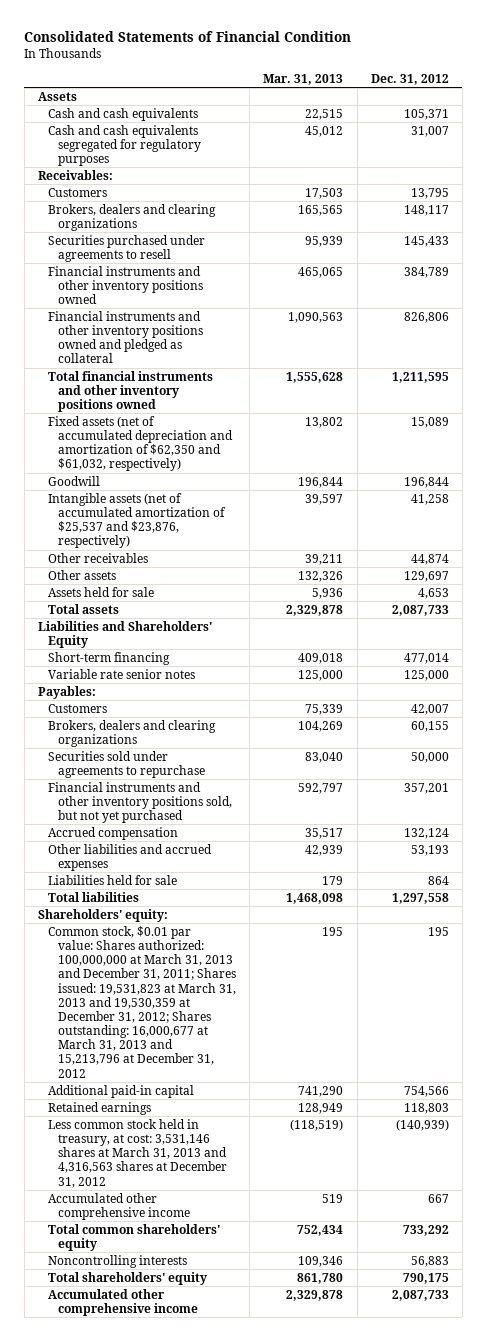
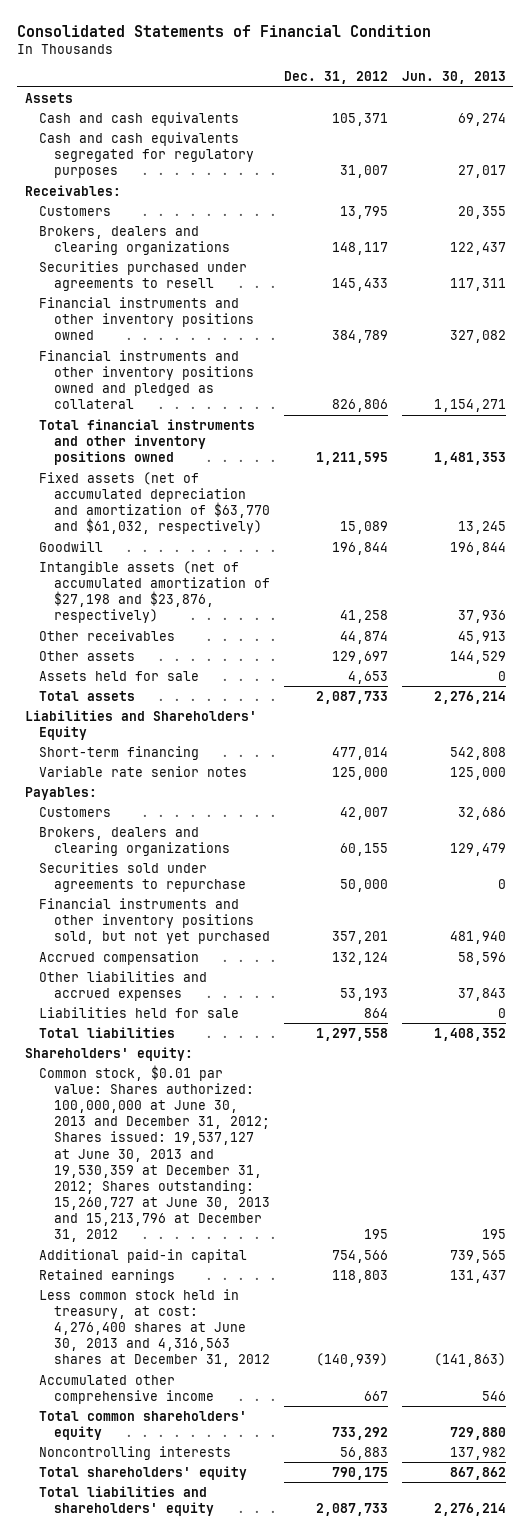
[263,74,344,86] Mar. 31, 2013 -> none
none -> [402,71,507,85] Jun. 30, 2013
[47,415,234,472] Fixed assets (net of accumulated depreciation and amortization of $62,350 and $61,032, respectively) -> [39,471,270,535] Fixed assets (net of accumulated depreciation and amortization of $63,770 and $61,032, respectively)
[47,492,227,549] Intangible assets (net of accumulated amortization of $25,537 and $23,876, respectively) -> [39,560,270,624] Intangible assets (net of accumulated amortization of $27,198 and $23,876, respectively)
[47,925,237,1078] Common stock, $0.01 par value: Shares authorized: 100,000,000 at March 31, 2013 and December 31, 2011; Shares issued: 19,531,823 at March 31, 2013 and 19,530,359 at December 31, 2012; Shares outstanding: 16,000,677 at March 31, 2013 and 15,213,796 at December 31, 2012 -> [39,1064,270,1243] Common stock, $0.01 par value: Shares authorized: 100,000,000 at June 30, 2013 and December 31, 2012; Shares issued: 19,537,127 at June 30, 2013 and 19,530,359 at December 31, 2012; Shares outstanding: 15,260,727 at June 30, 2013 and 15,213,796 at December 31, 2012
[47,1118,228,1188] Less common stock held in treasury, at cost: 3,531,146 shares at March 31, 2013 and 4,316,563 shares at December 31, 2012 -> [39,1288,270,1368] Less common stock held in treasury, at cost: 4,276,400 shares at June 30, 2013 and 4,316,563 shares at December 31, 2012
[47,1288,199,1316] Accumulated other comprehensive income -> [39,1485,214,1516] Total liabilities and shareholders' equity

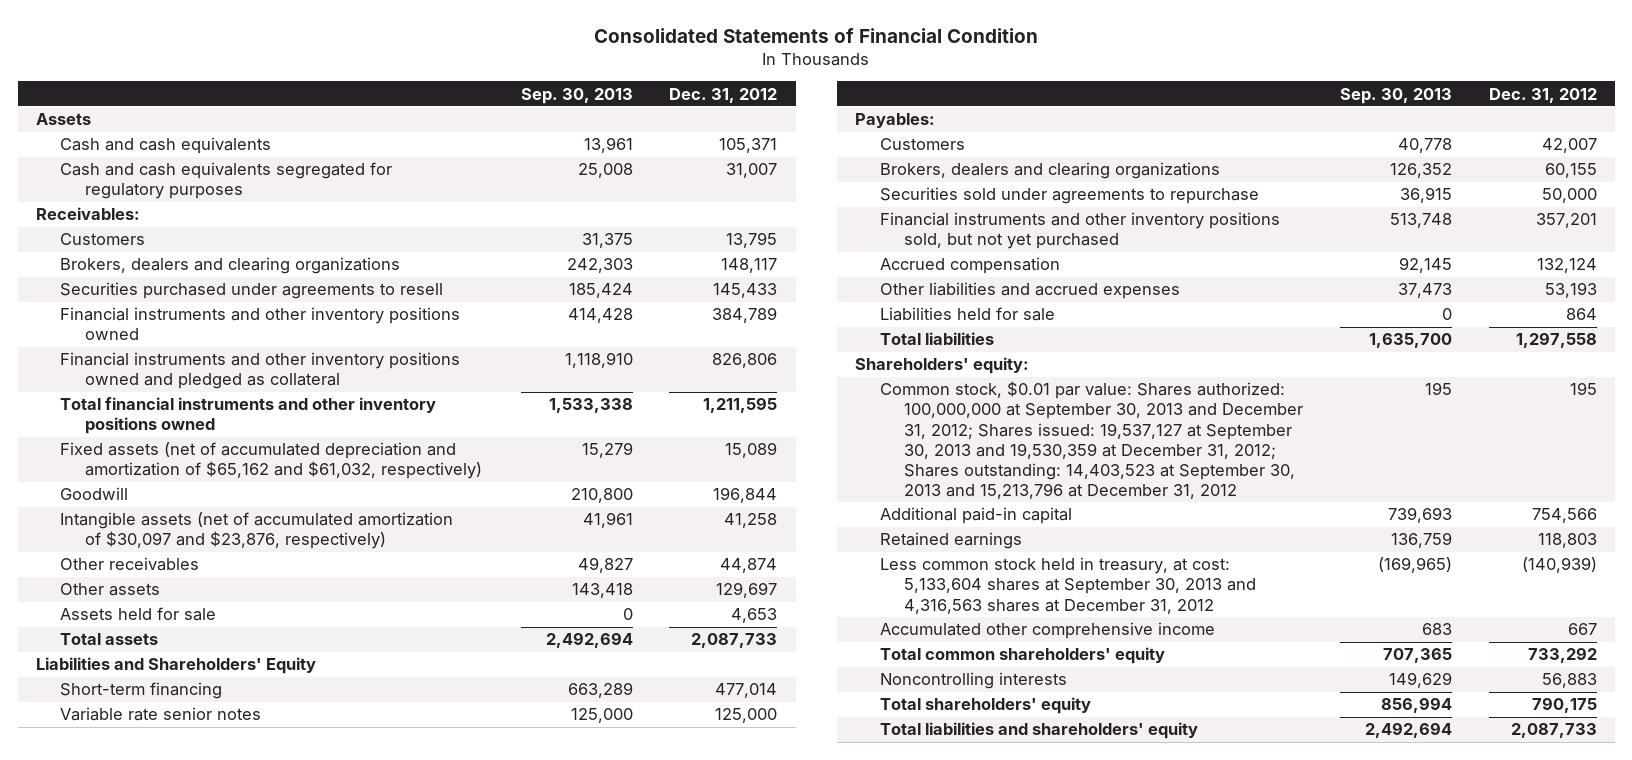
[402,71,507,85] Jun. 30, 2013 -> none
none -> [520,87,633,104] Sep. 30, 2013
[39,471,270,535] Fixed assets (net of accumulated depreciation and amortization of $63,770 and $61,032, respectively) -> [60,442,482,480] Fixed assets (net of accumulated depreciation and amortization of $65,162 and $61,032, respectively)
[39,560,270,624] Intangible assets (net of accumulated amortization of $27,198 and $23,876, respectively) -> [60,512,454,550] Intangible assets (net of accumulated amortization of $30,097 and $23,876, respectively)
[39,1064,270,1243] Common stock, $0.01 par value: Shares authorized: 100,000,000 at June 30, 2013 and December 31, 2012; Shares issued: 19,537,127 at June 30, 2013 and 19,530,359 at December 31, 2012; Shares outstanding: 15,260,727 at June 30, 2013 and 15,213,796 at December 31, 2012 -> [879,381,1304,500] Common stock, $0.01 par value: Shares authorized: 100,000,000 at September 30, 2013 and December 31, 2012; Shares issued: 19,537,127 at September 30, 2013 and 19,530,359 at December 31, 2012; Shares outstanding: 14,403,523 at September 30, 2013 and 15,213,796 at December 31, 2012
[39,1288,270,1368] Less common stock held in treasury, at cost: 4,276,400 shares at June 30, 2013 and 4,316,563 shares at December 31, 2012 -> [879,557,1257,614] Less common stock held in treasury, at cost: 5,133,604 shares at September 30, 2013 and 4,316,563 shares at December 31, 2012

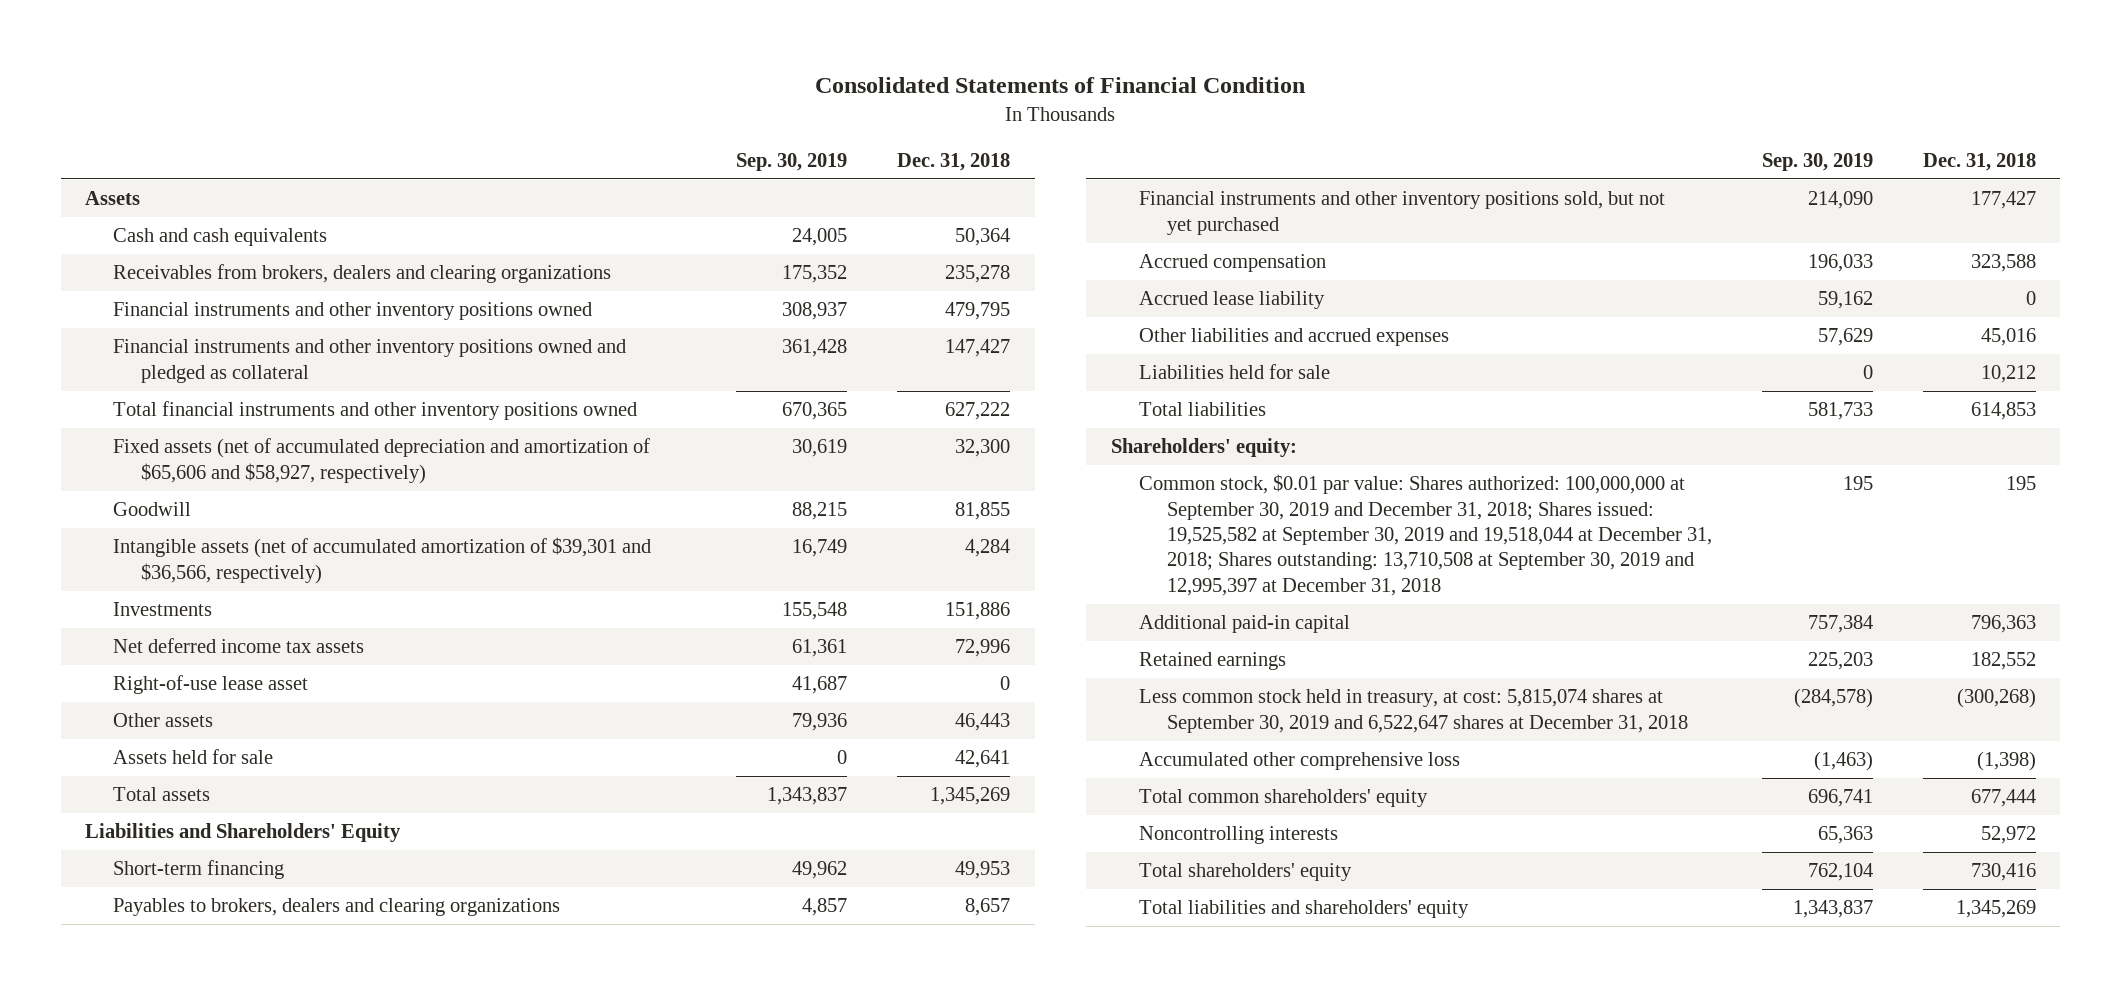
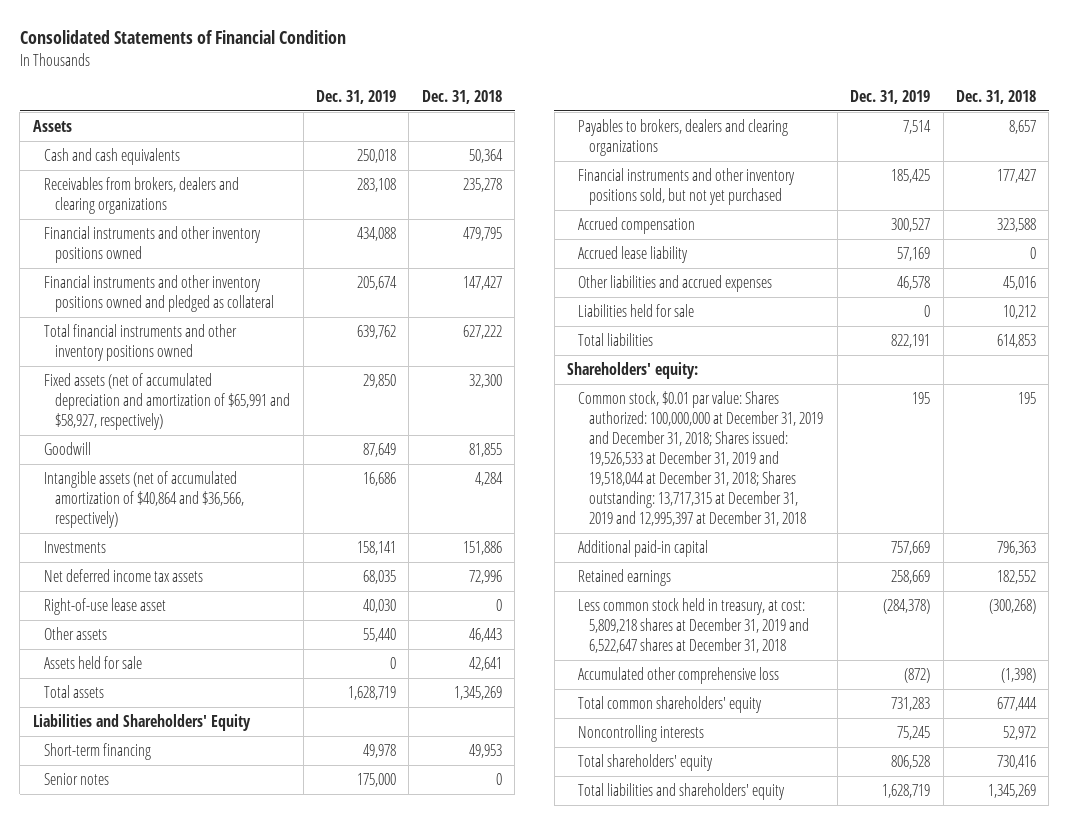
[736,152,848,171] Sep. 30, 2019 -> none
none -> [316,89,397,104] Dec. 31, 2019
[113,438,651,484] Fixed assets (net of accumulated depreciation and amortization of $65,606 and $58,927, respectively) -> [44,373,291,431] Fixed assets (net of accumulated depreciation and amortization of $65,991 and $58,927, respectively)
[113,537,652,584] Intangible assets (net of accumulated amortization of $39,301 and $36,566, respectively) -> [44,471,245,529] Intangible assets (net of accumulated amortization of $40,864 and $36,566, respectively)
none -> [44,773,110,786] Senior notes
[1139,474,1713,596] Common stock, $0.01 par value: Shares authorized: 100,000,000 at September 30, 2019 and December 31, 2018; Shares issued: 19,525,582 at September 30, 2019 and 19,518,044 at December 31, 2018; Shares outstanding: 13,710,508 at September 30, 2019 and 12,995,397 at December 31, 2018 -> [578,391,824,527] Common stock, $0.01 par value: Shares authorized: 100,000,000 at December 31, 2019 and December 31, 2018; Shares issued: 19,526,533 at December 31, 2019 and 19,518,044 at December 31, 2018; Shares outstanding: 13,717,315 at December 31, 2019 and 12,995,397 at December 31, 2018
[1139,689,1689,733] Less common stock held in treasury, at cost: 5,815,074 shares at September 30, 2019 and 6,522,647 shares at December 31, 2018 -> [578,598,810,654] Less common stock held in treasury, at cost: 5,809,218 shares at December 31, 2019 and 6,522,647 shares at December 31, 2018

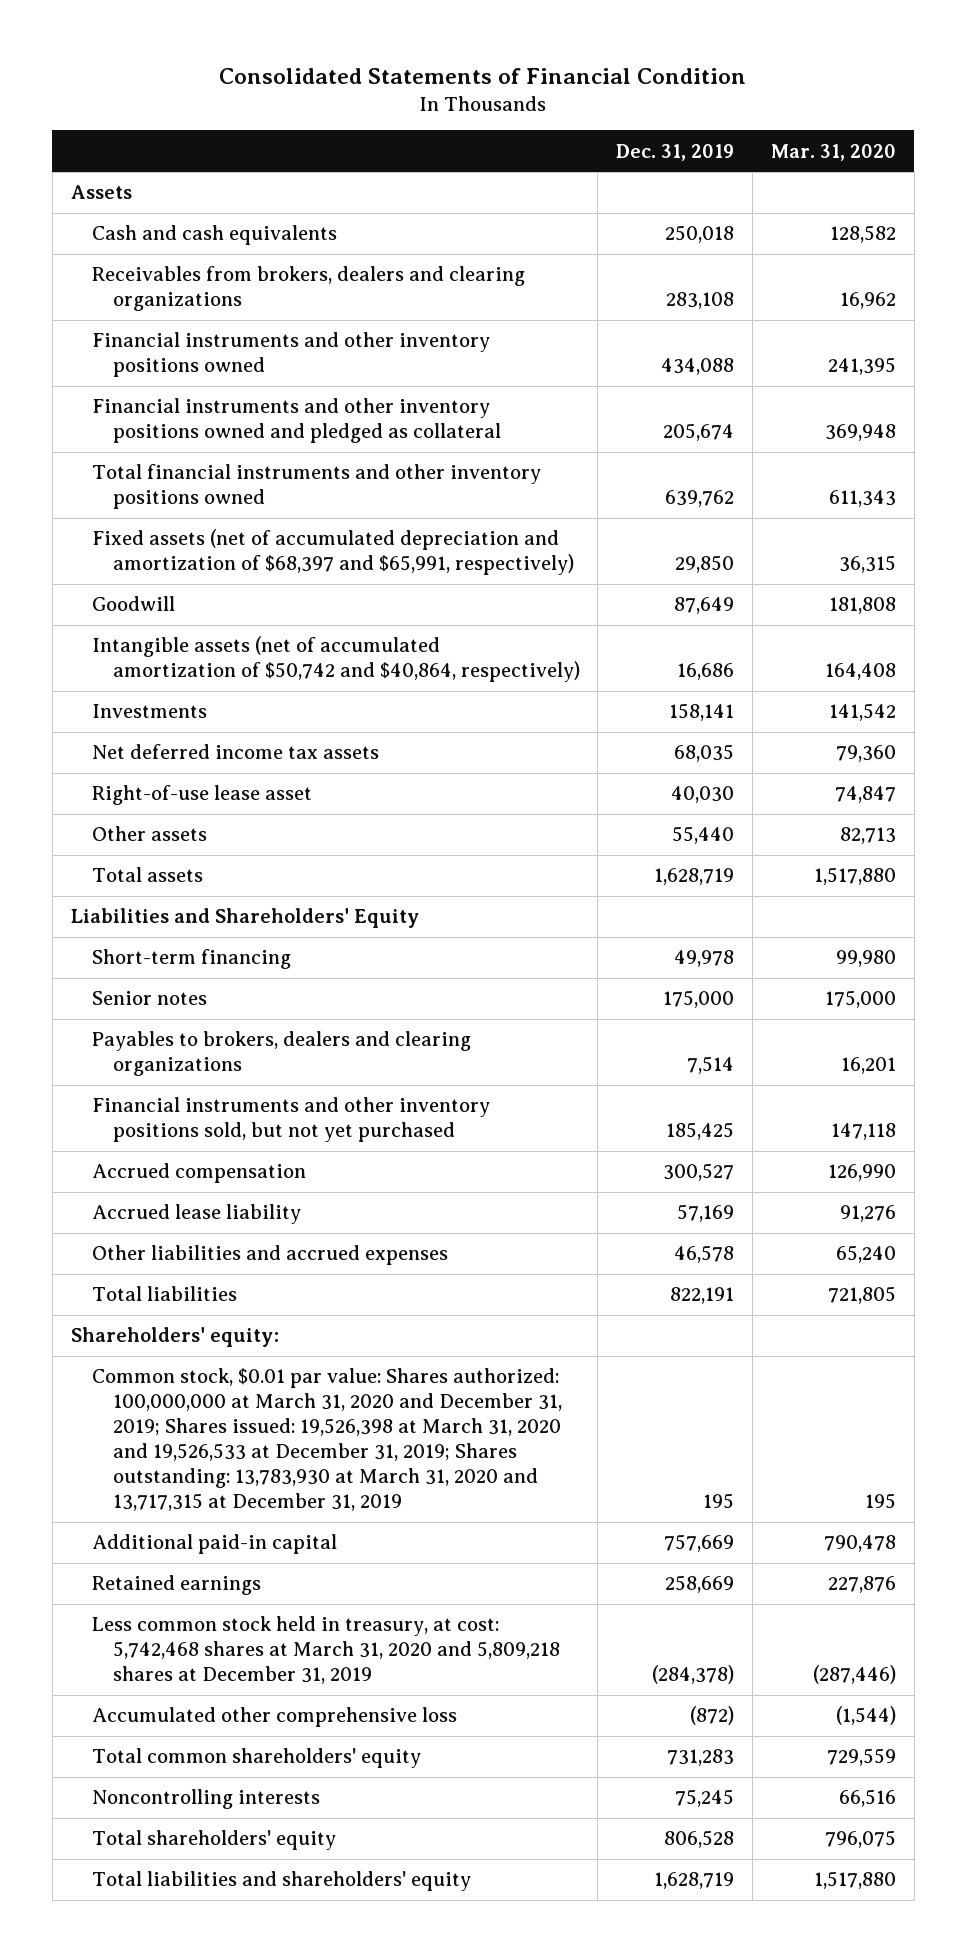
[421,89,502,104] Dec. 31, 2018 -> none
none -> [770,143,896,161] Mar. 31, 2020
[44,373,291,431] Fixed assets (net of accumulated depreciation and amortization of $65,991 and $58,927, respectively) -> [91,529,574,576] Fixed assets (net of accumulated depreciation and amortization of $68,397 and $65,991, respectively)
[44,471,245,529] Intangible assets (net of accumulated amortization of $40,864 and $36,566, respectively) -> [91,636,580,683] Intangible assets (net of accumulated amortization of $50,742 and $40,864, respectively)
[44,656,143,670] Assets held for sale -> none
[578,304,695,318] Liabilities held for sale -> none
[578,391,824,527] Common stock, $0.01 par value: Shares authorized: 100,000,000 at December 31, 2019 and December 31, 2018; Shares issued: 19,526,533 at December 31, 2019 and 19,518,044 at December 31, 2018; Shares outstanding: 13,717,315 at December 31, 2019 and 12,995,397 at December 31, 2018 -> [91,1368,562,1512] Common stock, $0.01 par value: Shares authorized: 100,000,000 at March 31, 2020 and December 31, 2019; Shares issued: 19,526,398 at March 31, 2020 and 19,526,533 at December 31, 2019; Shares outstanding: 13,783,930 at March 31, 2020 and 13,717,315 at December 31, 2019
[578,598,810,654] Less common stock held in treasury, at cost: 5,809,218 shares at December 31, 2019 and 6,522,647 shares at December 31, 2018 -> [91,1616,560,1685] Less common stock held in treasury, at cost: 5,742,468 shares at March 31, 2020 and 5,809,218 shares at December 31, 2019

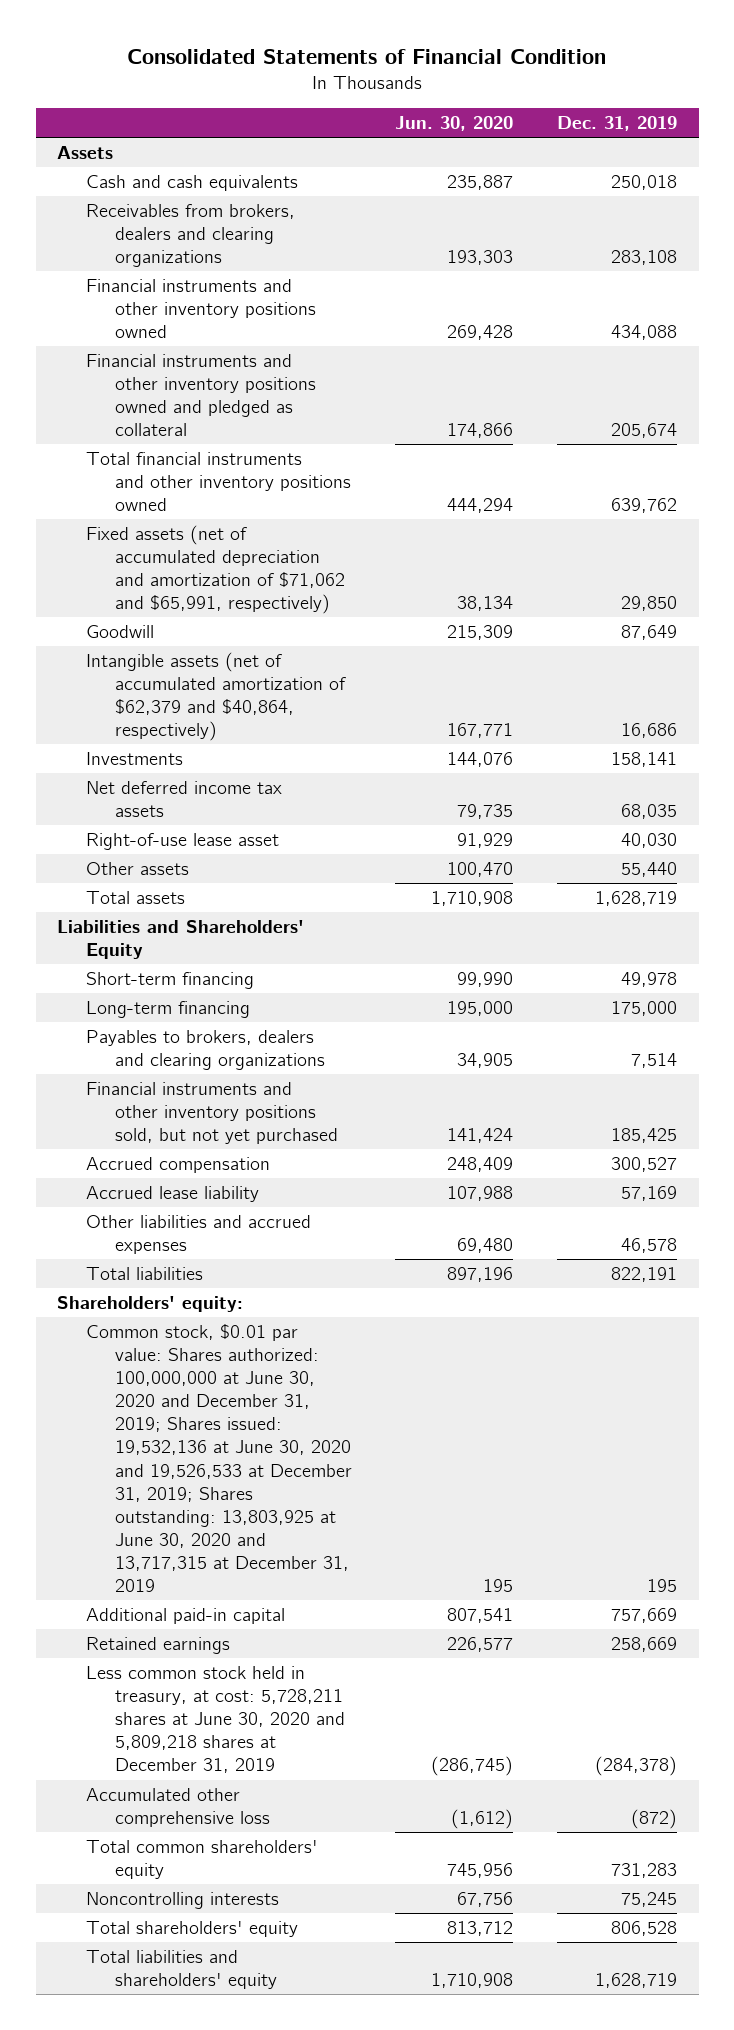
[770,143,896,161] Mar. 31, 2020 -> none
none -> [395,115,514,131] Jun. 30, 2020
[91,529,574,576] Fixed assets (net of accumulated depreciation and amortization of $68,397 and $65,991, respectively) -> [85,524,345,615] Fixed assets (net of accumulated depreciation and amortization of $71,062 and $65,991, respectively)
[91,636,580,683] Intangible assets (net of accumulated amortization of $50,742 and $40,864, respectively) -> [85,651,346,742] Intangible assets (net of accumulated amortization of $62,379 and $40,864, respectively)
[91,991,207,1006] Senior notes -> [85,1000,250,1018] Long-term financing
[91,1368,562,1512] Common stock, $0.01 par value: Shares authorized: 100,000,000 at March 31, 2020 and December 31, 2019; Shares issued: 19,526,398 at March 31, 2020 and 19,526,533 at December 31, 2019; Shares outstanding: 13,783,930 at March 31, 2020 and 13,717,315 at December 31, 2019 -> [85,1323,352,1592] Common stock, $0.01 par value: Shares authorized: 100,000,000 at June 30, 2020 and December 31, 2019; Shares issued: 19,532,136 at June 30, 2020 and 19,526,533 at December 31, 2019; Shares outstanding: 13,803,925 at June 30, 2020 and 13,717,315 at December 31, 2019
[91,1616,560,1685] Less common stock held in treasury, at cost: 5,742,468 shares at March 31, 2020 and 5,809,218 shares at December 31, 2019 -> [85,1665,345,1774] Less common stock held in treasury, at cost: 5,728,211 shares at June 30, 2020 and 5,809,218 shares at December 31, 2019

